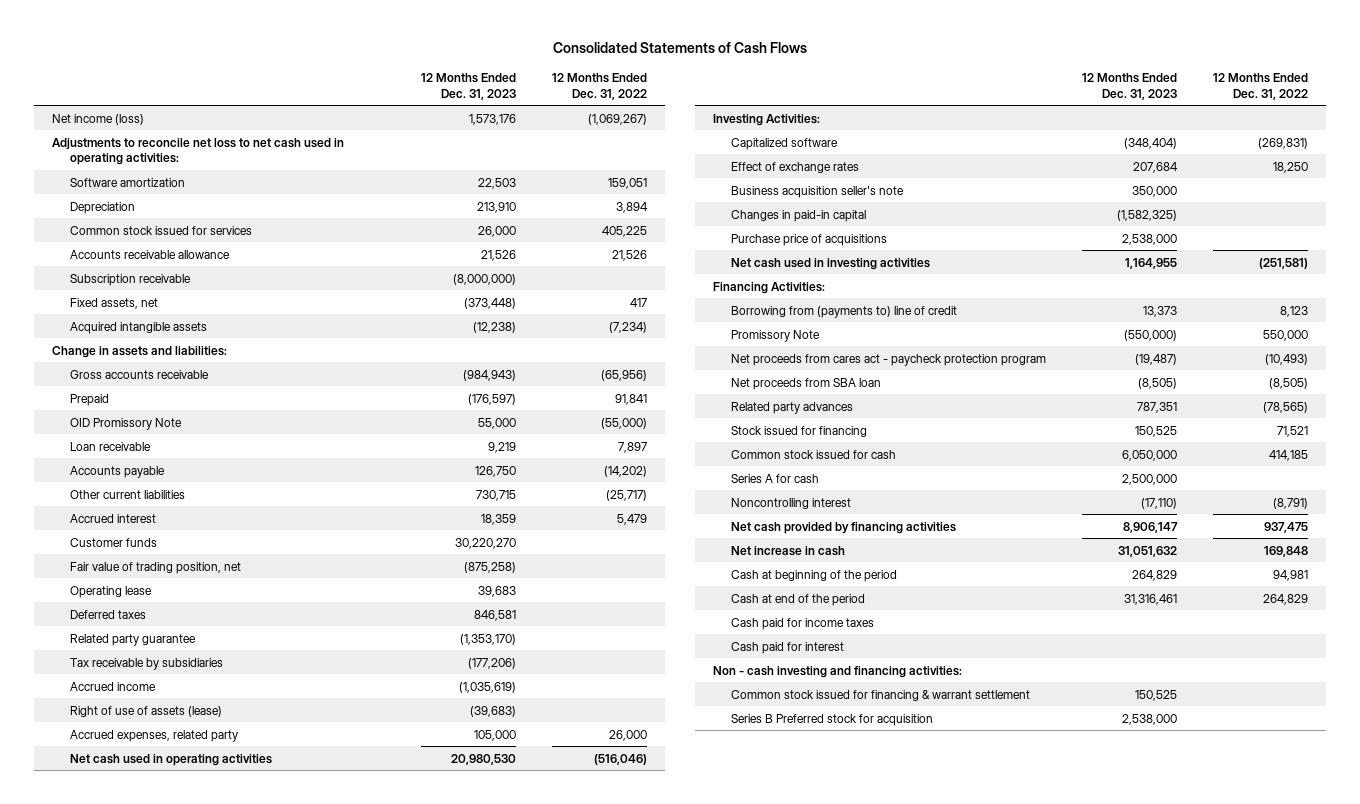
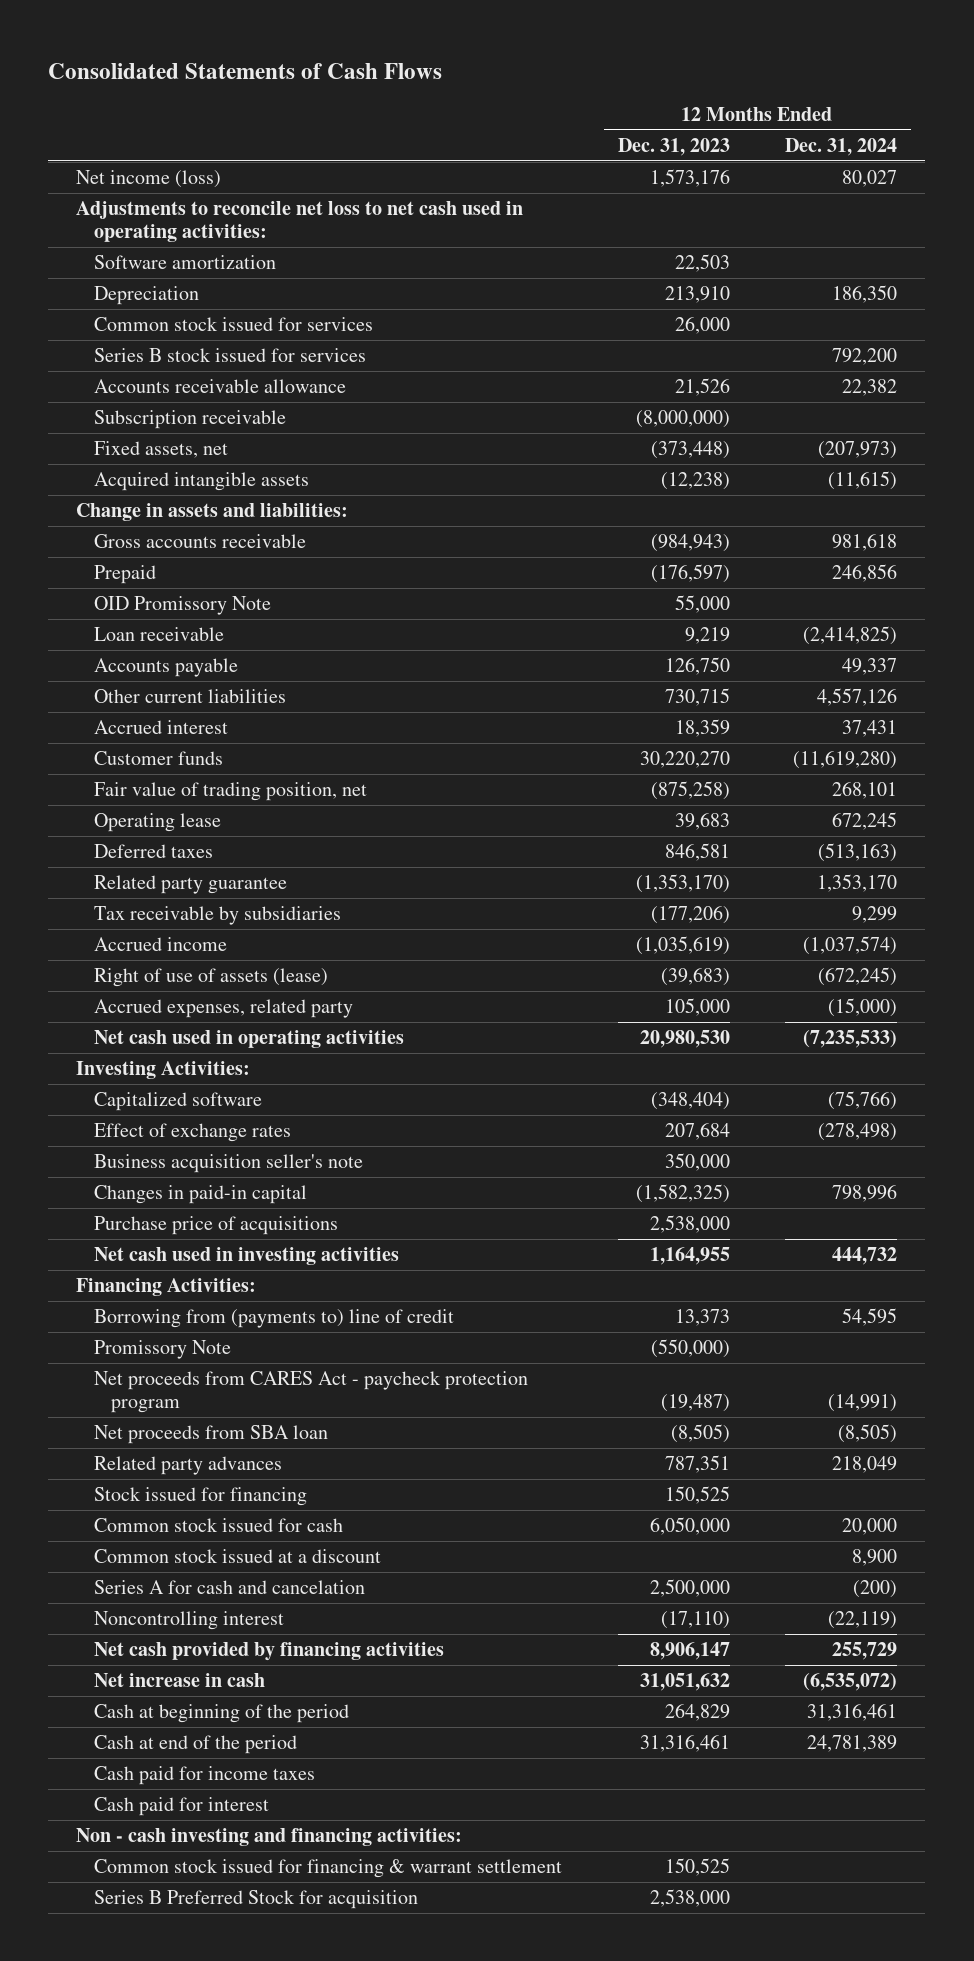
[552,73,648,100] 12 Months Ended Dec. 31, 2022 -> none
none -> [785,137,898,156] Dec. 31, 2024
none -> [93,347,366,362] Series B stock issued for services
[730,353,1046,366] Net proceeds from cares act - paycheck protection program -> [93,1370,528,1414] Net proceeds from CARES Act - paycheck protection program
none -> [93,1548,381,1563] Common stock issued at a discount
[730,473,819,483] Series A for cash -> [93,1579,365,1594] Series A for cash and cancelation
[730,713,933,726] Series B Preferred stock for acquisition -> [93,1889,418,1909] Series B Preferred Stock for acquisition

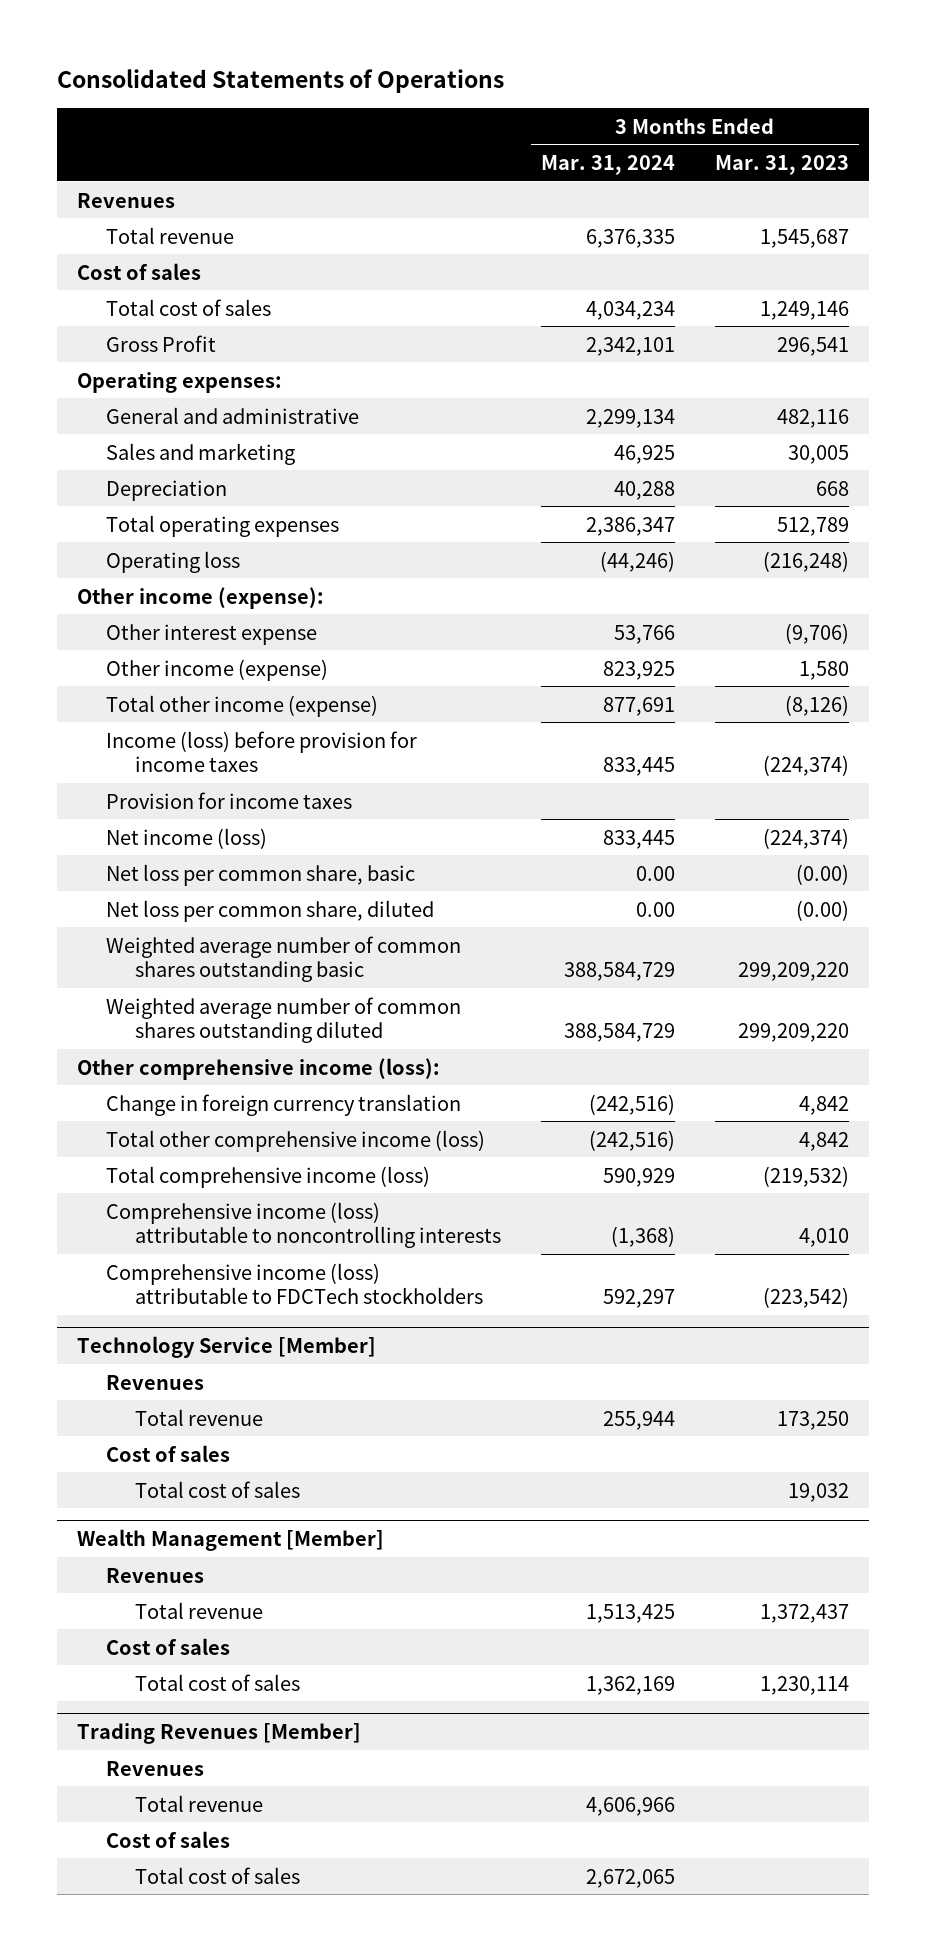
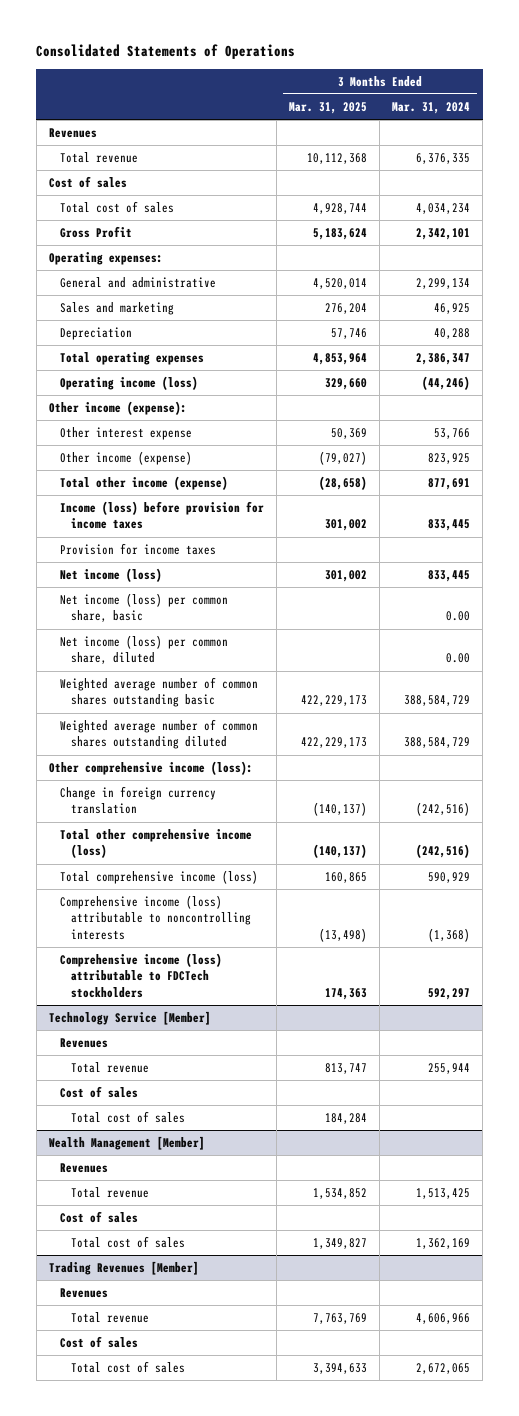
[714,154,849,175] Mar. 31, 2023 -> none
none -> [289,102,368,115] Mar. 31, 2025
[106,550,241,573] Operating loss -> [59,376,198,391] Operating income (loss)
[106,863,416,886] Net loss per common share, basic -> [59,593,228,623] Net income (loss) per common share, basic
[106,899,435,922] Net loss per common share, diluted -> [59,635,228,665] Net income (loss) per common share, diluted

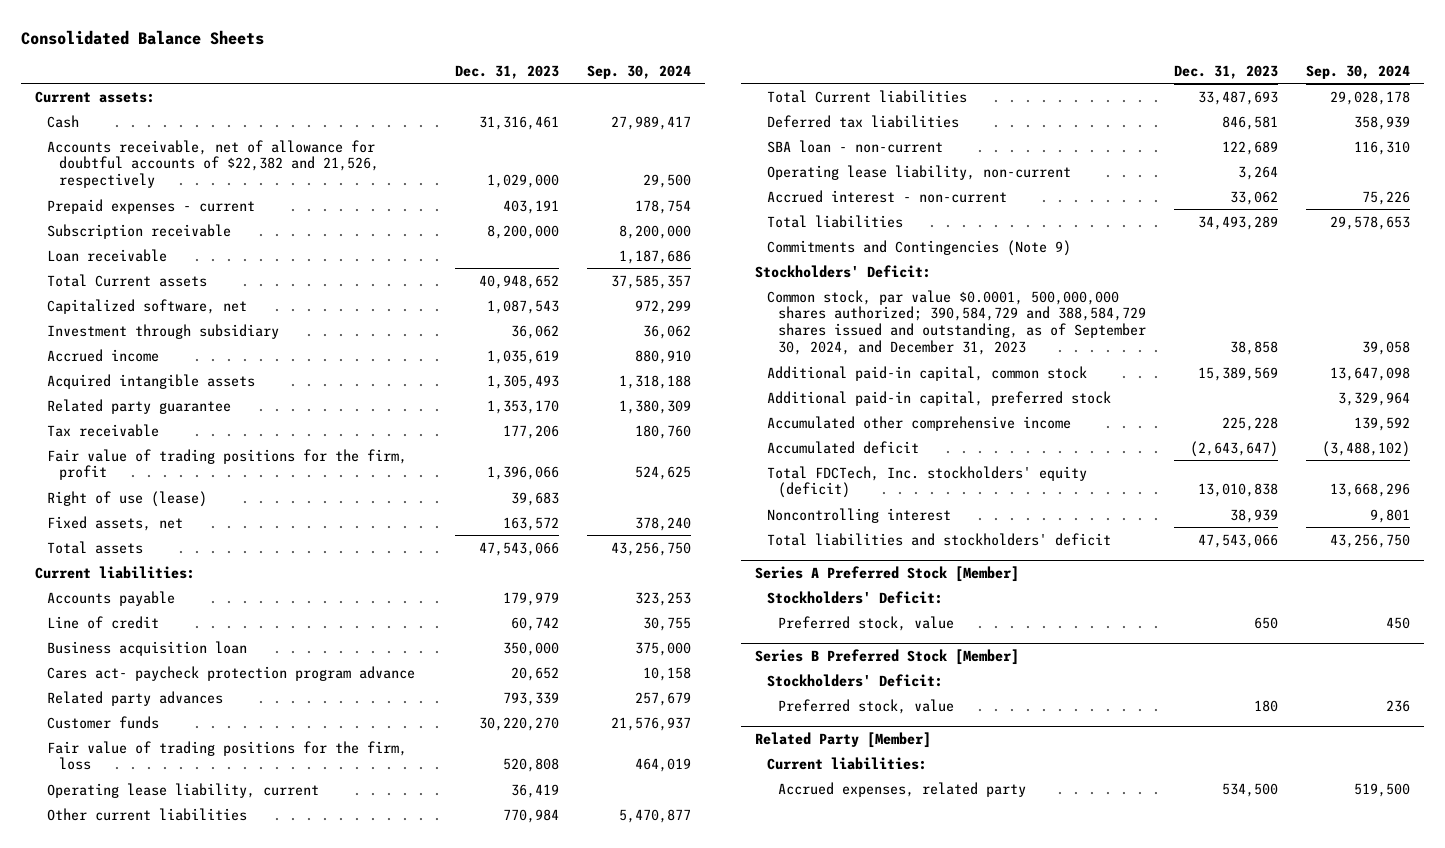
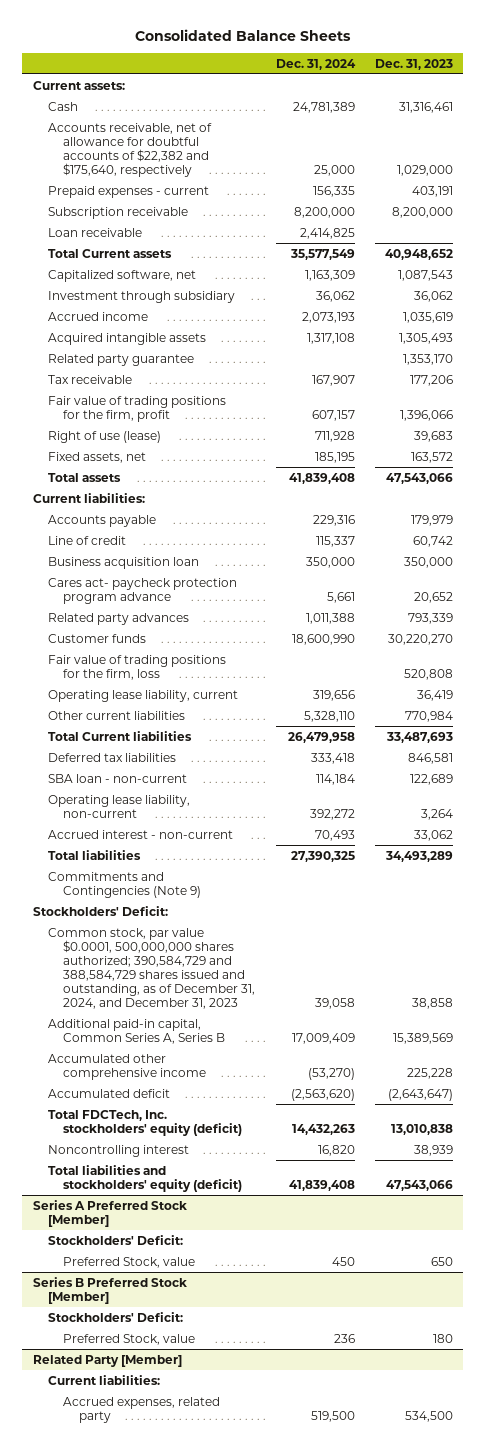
[586,64,691,79] Sep. 30, 2024 -> none
none -> [275,58,356,70] Dec. 31, 2024
[47,139,380,189] Accounts receivable, net of allowance for doubtful accounts of $22,382 and 21,526, respectively -> [48,122,213,177] Accounts receivable, net of allowance for doubtful accounts of $22,382 and $175,640, respectively
[766,390,1111,406] Additional paid-in capital, preferred stock -> none
[766,289,1147,356] Common stock, par value $0.0001, 500,000,000 shares authorized; 390,584,729 and 388,584,729 shares issued and outstanding, as of September 30, 2024, and December 31, 2023 -> [48,927,256,1009] Common stock, par value $0.0001, 500,000,000 shares authorized; 390,584,729 and 388,584,729 shares issued and outstanding, as of December 31, 2024, and December 31, 2023
[766,365,1087,381] Additional paid-in capital, common stock -> [48,1018,226,1044] Additional paid-in capital, Common Series A, Series B
[766,532,1111,546] Total liabilities and stockholders' deficit -> [48,1164,243,1192] Total liabilities and stockholders' equity (deficit)
[778,615,955,631] Preferred stock, value -> [63,1256,196,1268] Preferred Stock, value
[778,698,955,714] Preferred stock, value -> [63,1333,196,1345] Preferred Stock, value

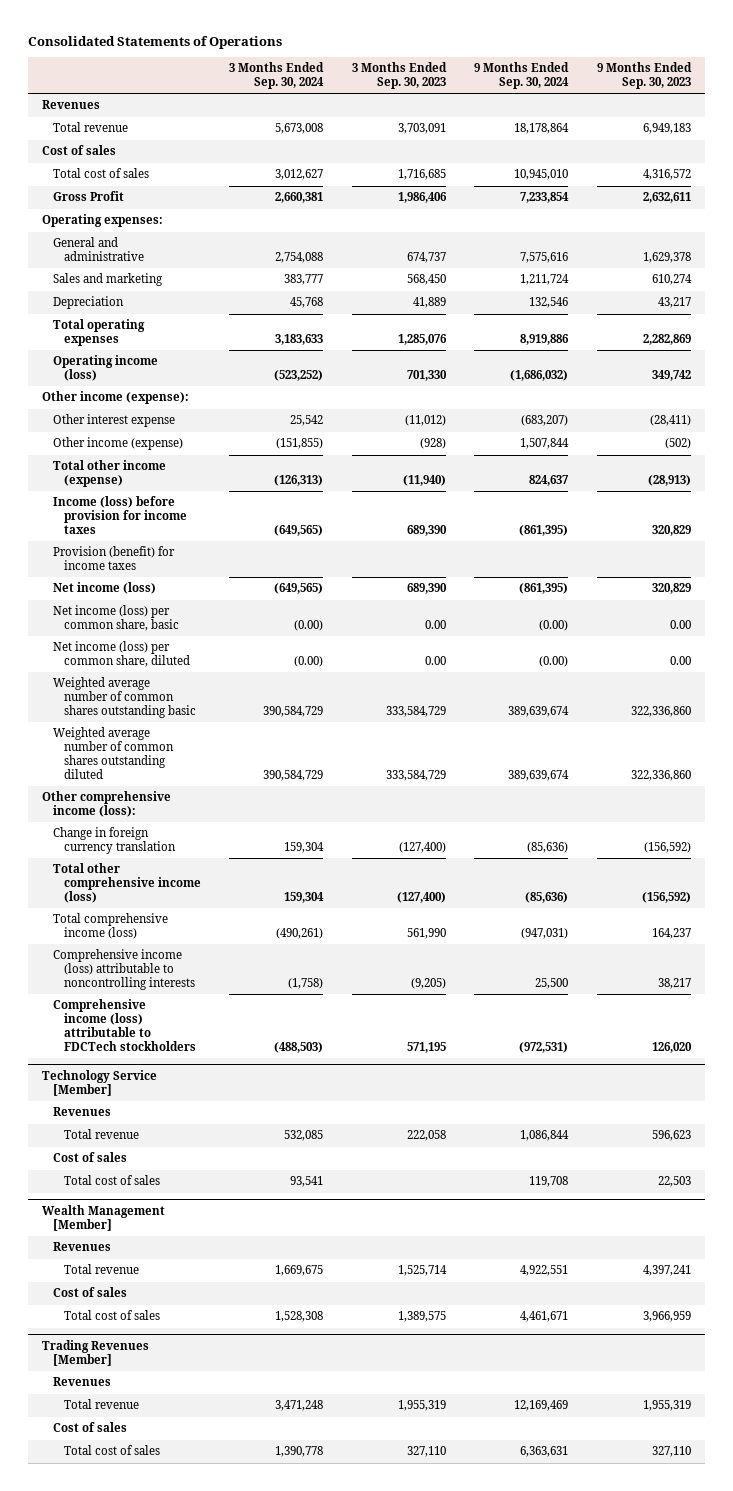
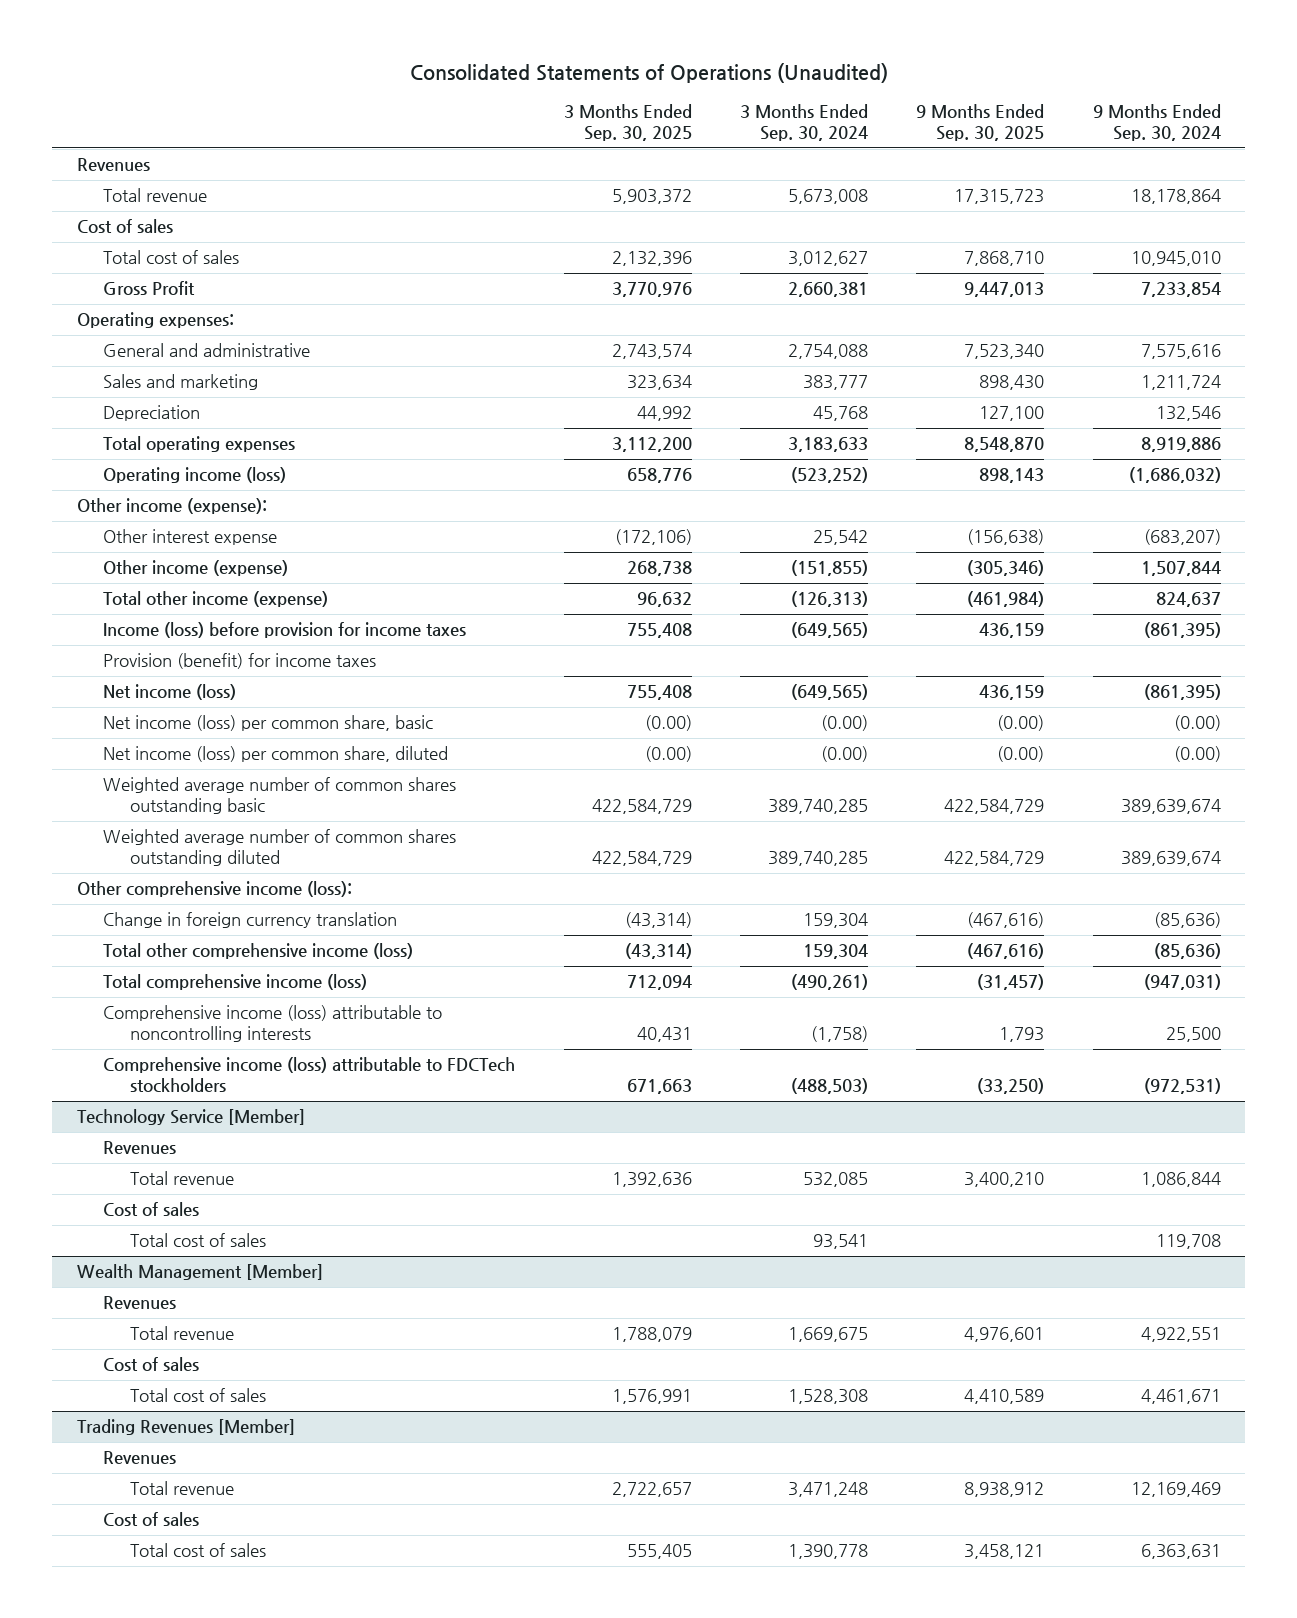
[28,35,283,49] Consolidated Statements of Operations -> [409,62,888,83] Consolidated Statements of Operations (Unaudited)
[351,62,447,90] 3 Months Ended Sep. 30, 2023 -> none
[596,62,692,90] 9 Months Ended Sep. 30, 2023 -> none
none -> [563,104,692,142] 3 Months Ended Sep. 30, 2025
none -> [916,104,1045,142] 9 Months Ended Sep. 30, 2025
[263,705,324,717] 390,584,729 -> [767,799,868,815] 389,740,285
[263,769,324,781] 390,584,729 -> [767,851,868,867] 389,740,285

